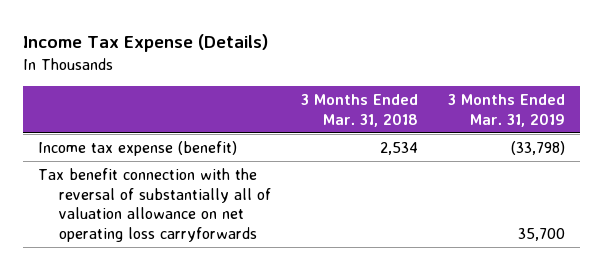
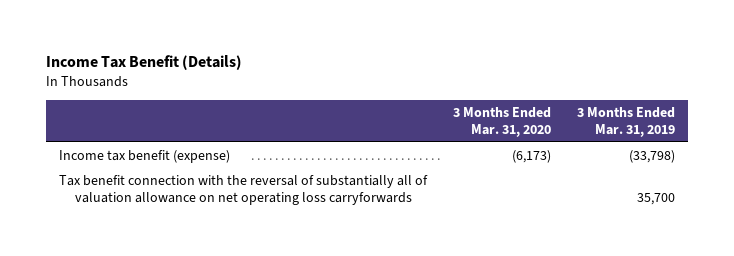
[22,33,268,52] Income Tax Expense (Details) -> [45,55,242,71] Income Tax Benefit (Details)
[300,94,418,127] 3 Months Ended Mar. 31, 2018 -> none
none -> [452,106,551,137] 3 Months Ended Mar. 31, 2020
[37,141,237,157] Income tax expense (benefit) -> [58,150,230,164] Income tax benefit (expense)

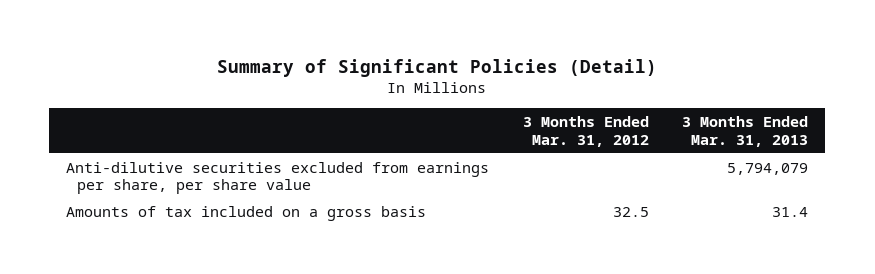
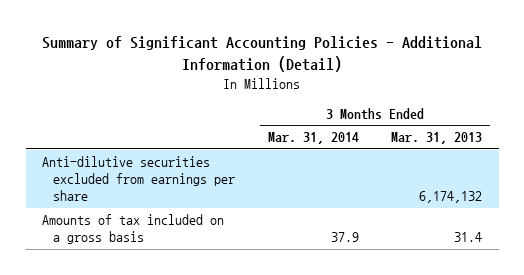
[217,58,658,77] Summary of Significant Policies (Detail) -> [42,36,483,72] Summary of Significant Accounting Policies - Additional Information (Detail)
[522,116,649,147] 3 Months Ended Mar. 31, 2012 -> none
none -> [267,132,359,145] Mar. 31, 2014
[66,161,490,195] Anti-dilutive securities excluded from earnings per share, per share value -> [41,156,236,202] Anti-dilutive securities excluded from earnings per share
[727,162,809,175] 5,794,079 -> [419,191,483,204] 6,174,132

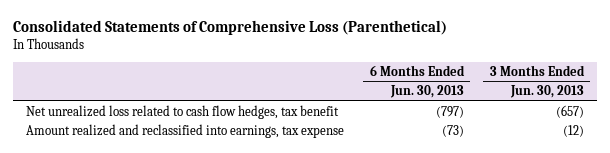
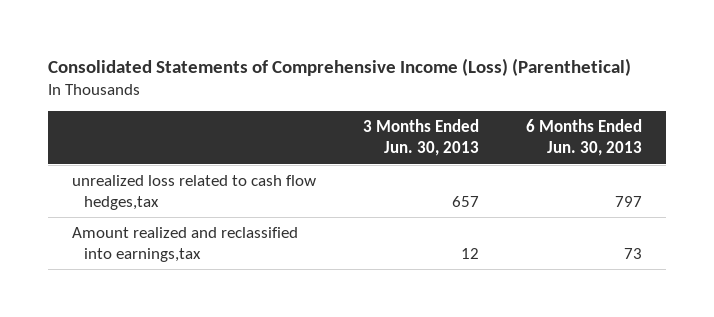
[12,20,447,36] Consolidated Statements of Comprehensive Loss (Parenthetical) -> [47,58,631,77] Consolidated Statements of Comprehensive Income (Loss) (Parenthetical)
[25,104,339,119] Net unrealized loss related to cash flow hedges, tax benefit -> [71,174,316,210] unrealized loss related to cash flow hedges,tax
[435,105,464,118] (797) -> [615,195,643,207] 797
[555,104,584,118] (657) -> [451,195,479,207] 657
[25,123,344,138] Amount realized and reclassified into earnings, tax expense -> [71,226,298,262] Amount realized and reclassified into earnings,tax
[441,124,464,137] (73) -> [624,247,643,259] 73
[562,124,584,137] (12) -> [460,247,479,259] 12

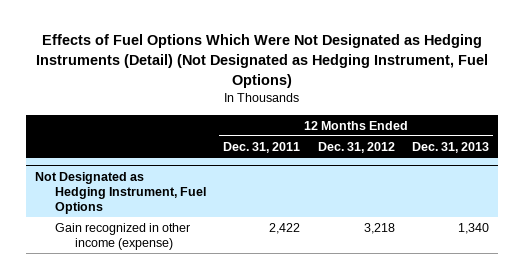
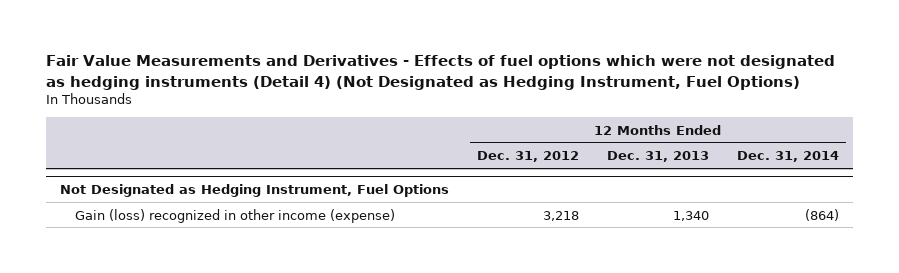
[35,34,488,88] Effects of Fuel Options Which Were Not Designated as Hedging Instruments (Detail) (Not Designated as Hedging Instrument, Fuel Options) -> [45,55,835,90] Fair Value Measurements and Derivatives - Effects of fuel options which were not designated as hedging instruments (Detail 4) (Not Designated as Hedging Instrument, Fuel Options)
[223,141,301,153] Dec. 31, 2011 -> none
none -> [736,151,839,163] Dec. 31, 2014
[54,223,190,251] Gain recognized in other income (expense) -> [74,208,395,223] Gain (loss) recognized in other income (expense)

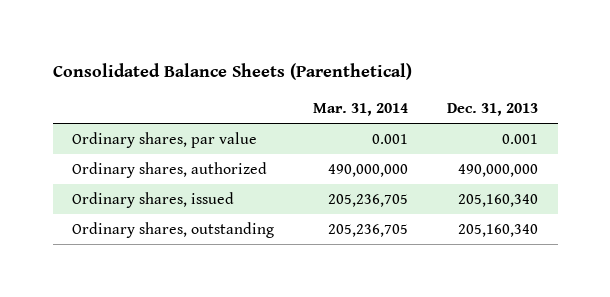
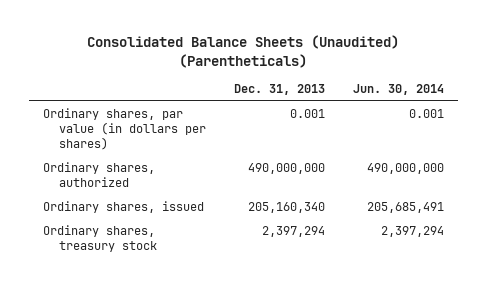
[52,63,412,81] Consolidated Balance Sheets (Parenthetical) -> [87,35,400,68] Consolidated Balance Sheets (Unaudited) (Parentheticals)
[313,103,409,117] Mar. 31, 2014 -> none
none -> [352,84,444,96] Jun. 30, 2014
[72,132,258,149] Ordinary shares, par value -> [43,108,206,150] Ordinary shares, par value (in dollars per shares)
[72,222,275,239] Ordinary shares, outstanding -> none
none -> [43,225,157,253] Ordinary shares, treasury stock

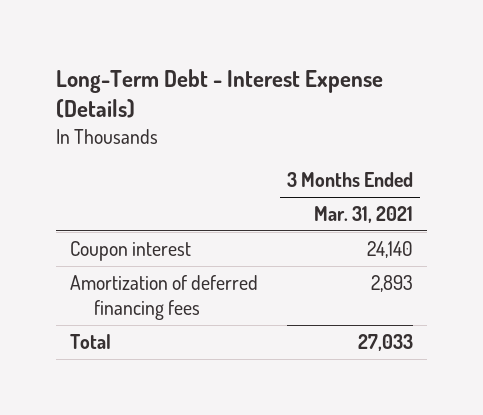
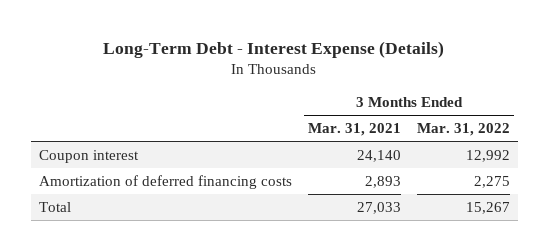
none -> [417,123,511,137] Mar. 31, 2022
[70,275,259,321] Amortization of deferred financing fees -> [38,174,292,189] Amortization of deferred financing costs

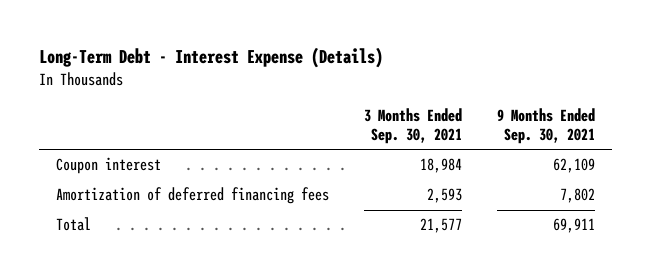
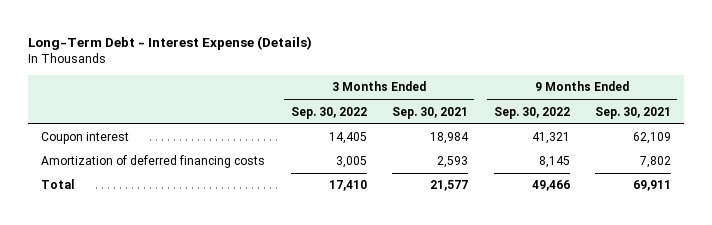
none -> [290,106,367,119] Sep. 30, 2022
none -> [493,106,570,119] Sep. 30, 2022
[56,187,330,205] Amortization of deferred financing fees -> [41,155,266,169] Amortization of deferred financing costs

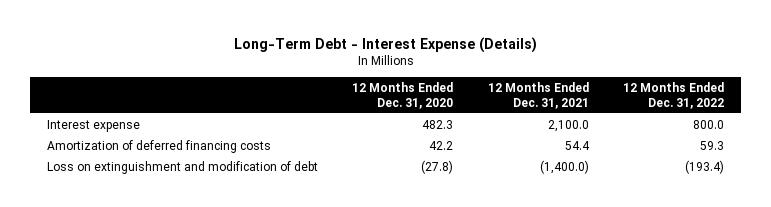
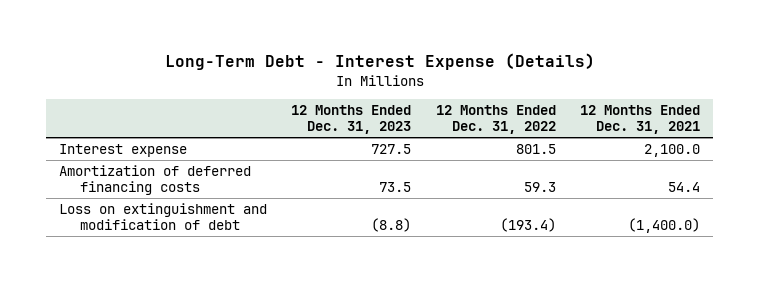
[352,82,454,109] 12 Months Ended Dec. 31, 2020 -> none
none -> [291,104,412,135] 12 Months Ended Dec. 31, 2023
[693,119,725,129] 800.0 -> [515,143,556,154] 801.5

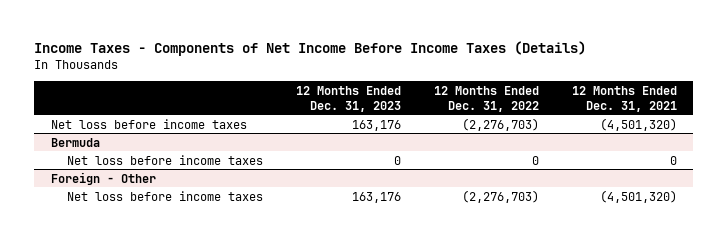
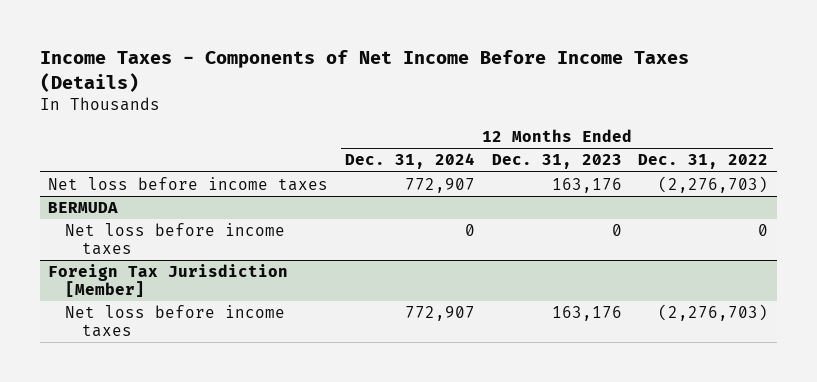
[571,85,677,112] 12 Months Ended Dec. 31, 2021 -> none
none -> [345,153,476,170] Dec. 31, 2024
[50,137,100,147] Bermuda -> [48,202,119,214] BERMUDA
[50,171,156,185] Foreign - Other -> [48,264,289,298] Foreign Tax Jurisdiction [Member]

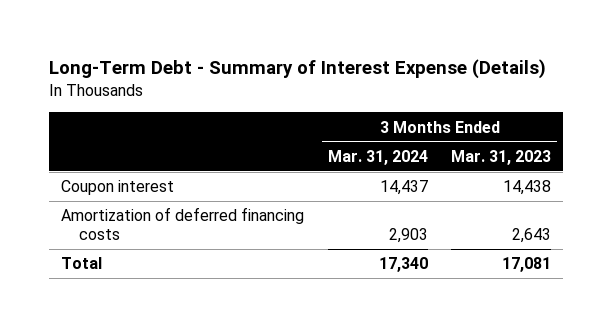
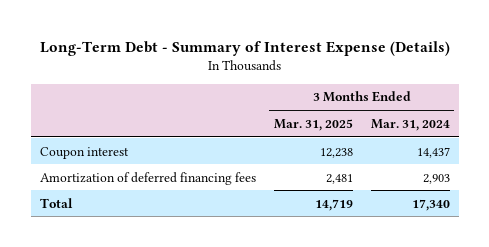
[451,149,552,165] Mar. 31, 2023 -> none
none -> [273,118,353,131] Mar. 31, 2025
[61,207,305,241] Amortization of deferred financing costs -> [39,171,256,185] Amortization of deferred financing fees

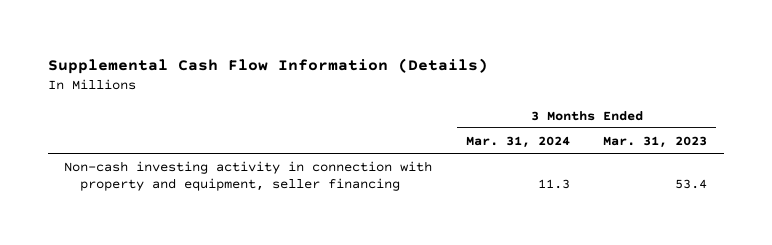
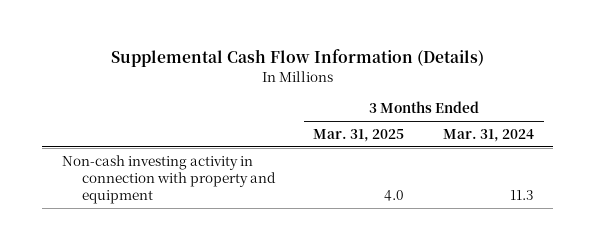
[603,135,708,148] Mar. 31, 2023 -> none
none -> [313,129,405,143] Mar. 31, 2025
[64,160,433,192] Non-cash investing activity in connection with property and equipment, seller financing -> [61,154,276,204] Non-cash investing activity in connection with property and equipment

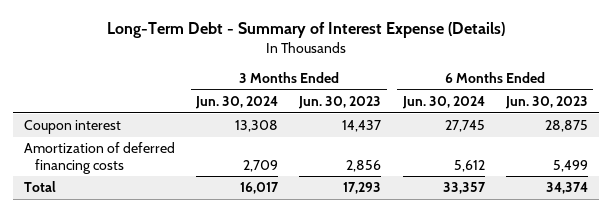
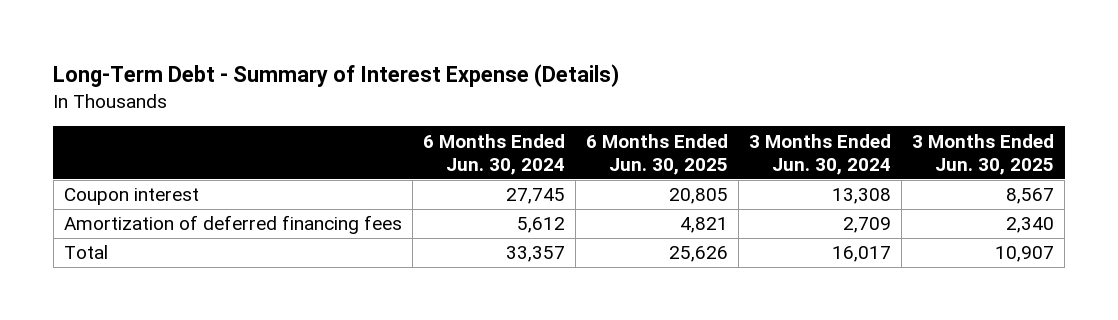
[298,96,382,110] Jun. 30, 2023 -> none
[504,96,588,110] Jun. 30, 2023 -> none
none -> [585,133,728,175] 6 Months Ended Jun. 30, 2025
none -> [912,133,1055,175] 3 Months Ended Jun. 30, 2025
[23,142,175,174] Amortization of deferred financing costs -> [63,215,402,235] Amortization of deferred financing fees

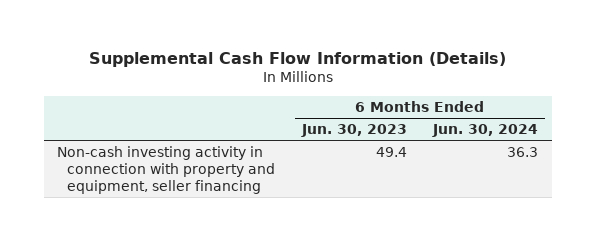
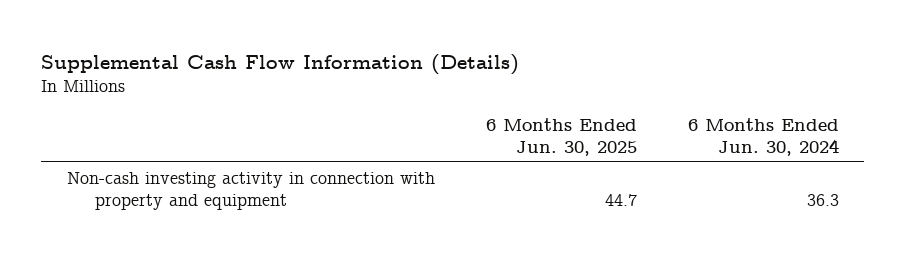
[300,123,407,137] Jun. 30, 2023 -> none
none -> [485,117,637,156] 6 Months Ended Jun. 30, 2025
[56,145,276,195] Non-cash investing activity in connection with property and equipment, seller financing -> [66,171,435,210] Non-cash investing activity in connection with property and equipment

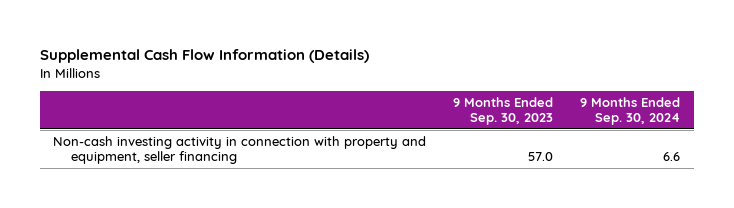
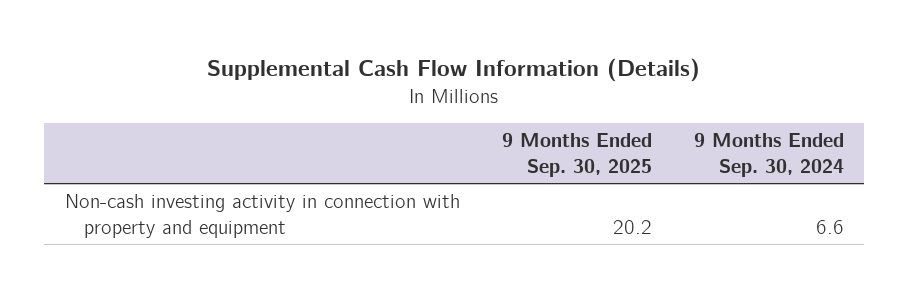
[453,96,554,126] 9 Months Ended Sep. 30, 2023 -> none
none -> [501,132,652,178] 9 Months Ended Sep. 30, 2025
[53,136,427,165] Non-cash investing activity in connection with property and equipment, seller financing -> [65,193,461,239] Non-cash investing activity in connection with property and equipment

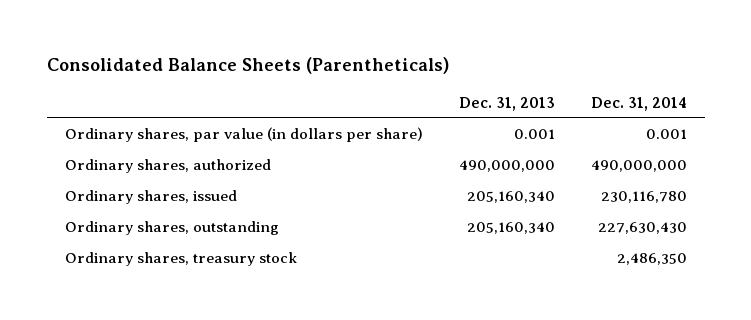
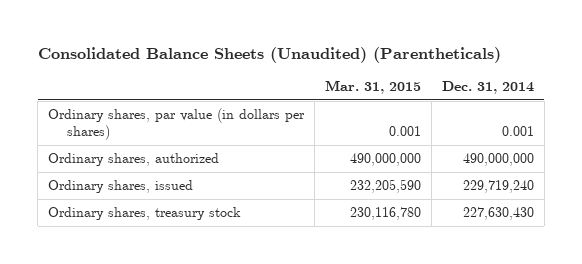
[46,57,449,75] Consolidated Balance Sheets (Parentheticals) -> [37,47,501,64] Consolidated Balance Sheets (Unaudited) (Parentheticals)
[458,96,555,111] Dec. 31, 2013 -> none
none -> [325,79,422,94] Mar. 31, 2015
[64,126,423,142] Ordinary shares, par value (in dollars per share) -> [48,108,306,141] Ordinary shares, par value (in dollars per shares)
[64,220,279,235] Ordinary shares, outstanding -> none
[600,190,687,203] 230,116,780 -> [463,180,535,194] 229,719,240
[616,252,687,265] 2,486,350 -> [463,207,535,221] 227,630,430

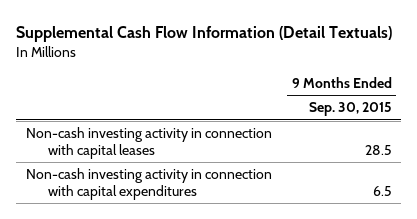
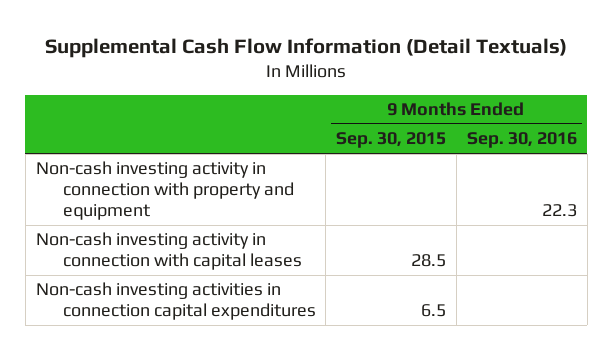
none -> [466,132,577,149] Sep. 30, 2016
none -> [35,161,294,220] Non-cash investing activity in connection with property and equipment
[25,168,272,200] Non-cash investing activity in connection with capital expenditures -> [35,282,316,321] Non-cash investing activities in connection capital expenditures

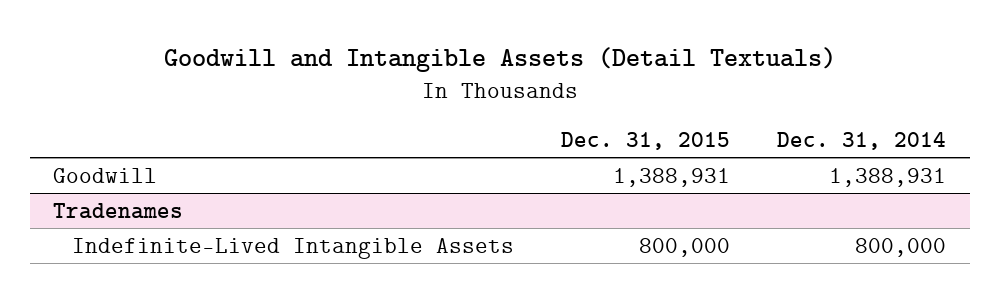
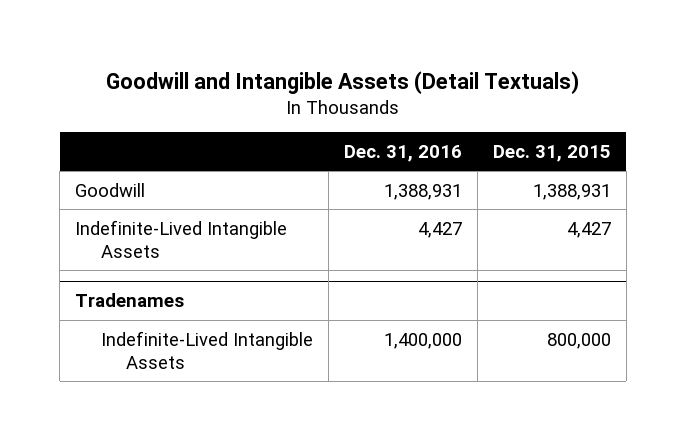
[777,131,947,150] Dec. 31, 2014 -> none
none -> [343,144,462,162] Dec. 31, 2016
none -> [75,219,288,258] Indefinite-Lived Intangible Assets

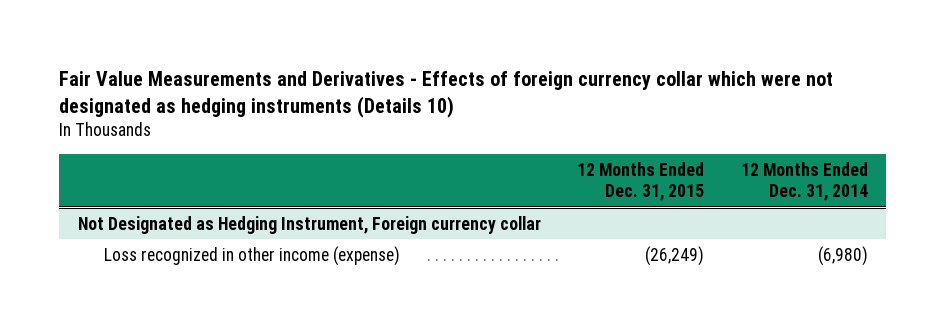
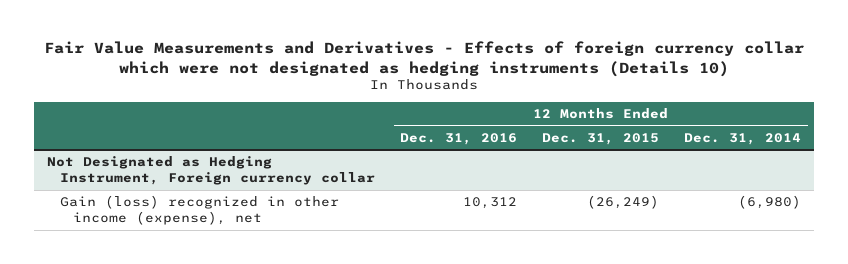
none -> [399,132,517,145] Dec. 31, 2016
[104,245,401,266] Loss recognized in other income (expense) -> [59,195,339,226] Gain (loss) recognized in other income (expense), net

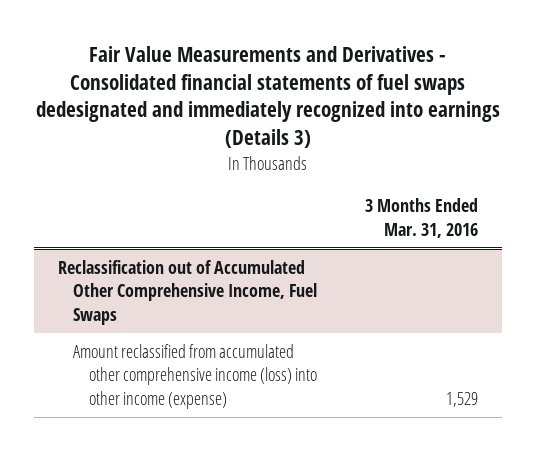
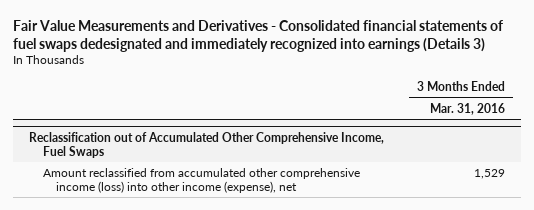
[73,343,317,409] Amount reclassified from accumulated other comprehensive income (loss) into other income (expense) -> [42,167,360,193] Amount reclassified from accumulated other comprehensive income (loss) into other income (expense), net

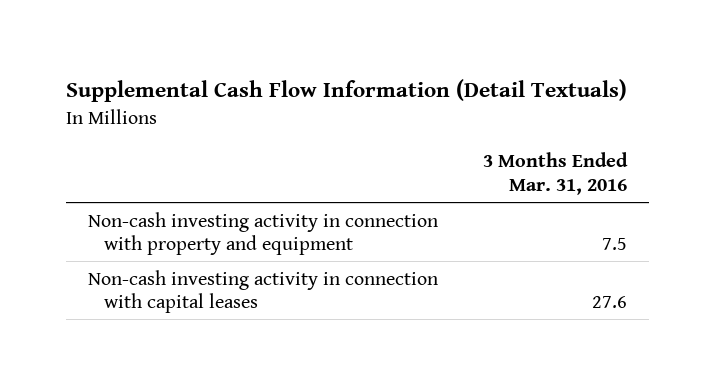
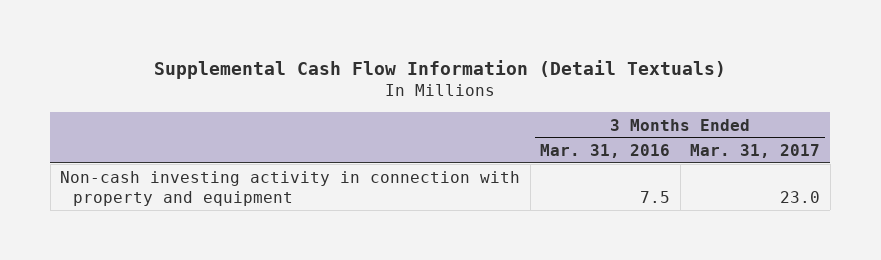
none -> [690,144,821,159] Mar. 31, 2017
[87,269,438,314] Non-cash investing activity in connection with capital leases -> none

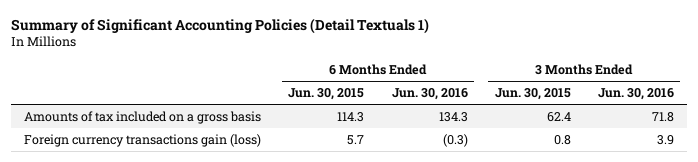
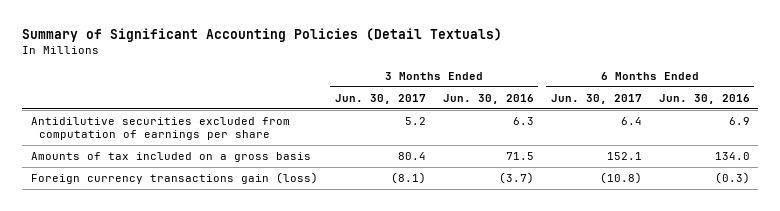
[10,17,429,34] Summary of Significant Accounting Policies (Detail Textuals 1) -> [22,28,503,43] Summary of Significant Accounting Policies (Detail Textuals)
[288,88,365,101] Jun. 30, 2015 -> none
[494,88,571,101] Jun. 30, 2015 -> none
none -> [334,93,426,104] Jun. 30, 2017
none -> [550,93,642,104] Jun. 30, 2017
none -> [30,116,290,141] Antidilutive securities excluded from computation of earnings per share
[438,111,468,122] 134.3 -> [714,151,750,160] 134.0
[651,111,674,122] 71.8 -> [505,151,534,160] 71.5
[656,134,674,145] 3.9 -> [498,171,534,184] (3.7)

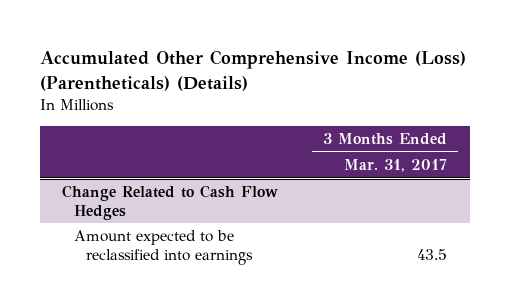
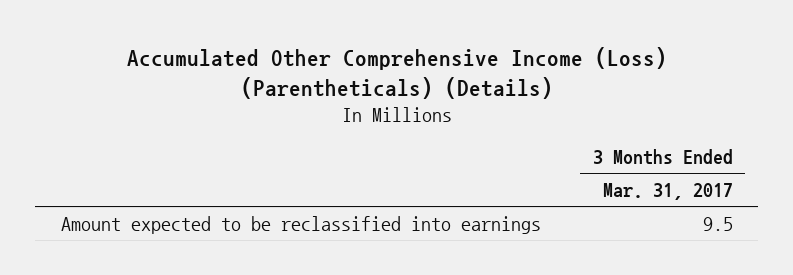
[62,185,279,220] Change Related to Cash Flow Hedges -> none
[417,248,448,260] 43.5 -> [702,216,733,231] 9.5

